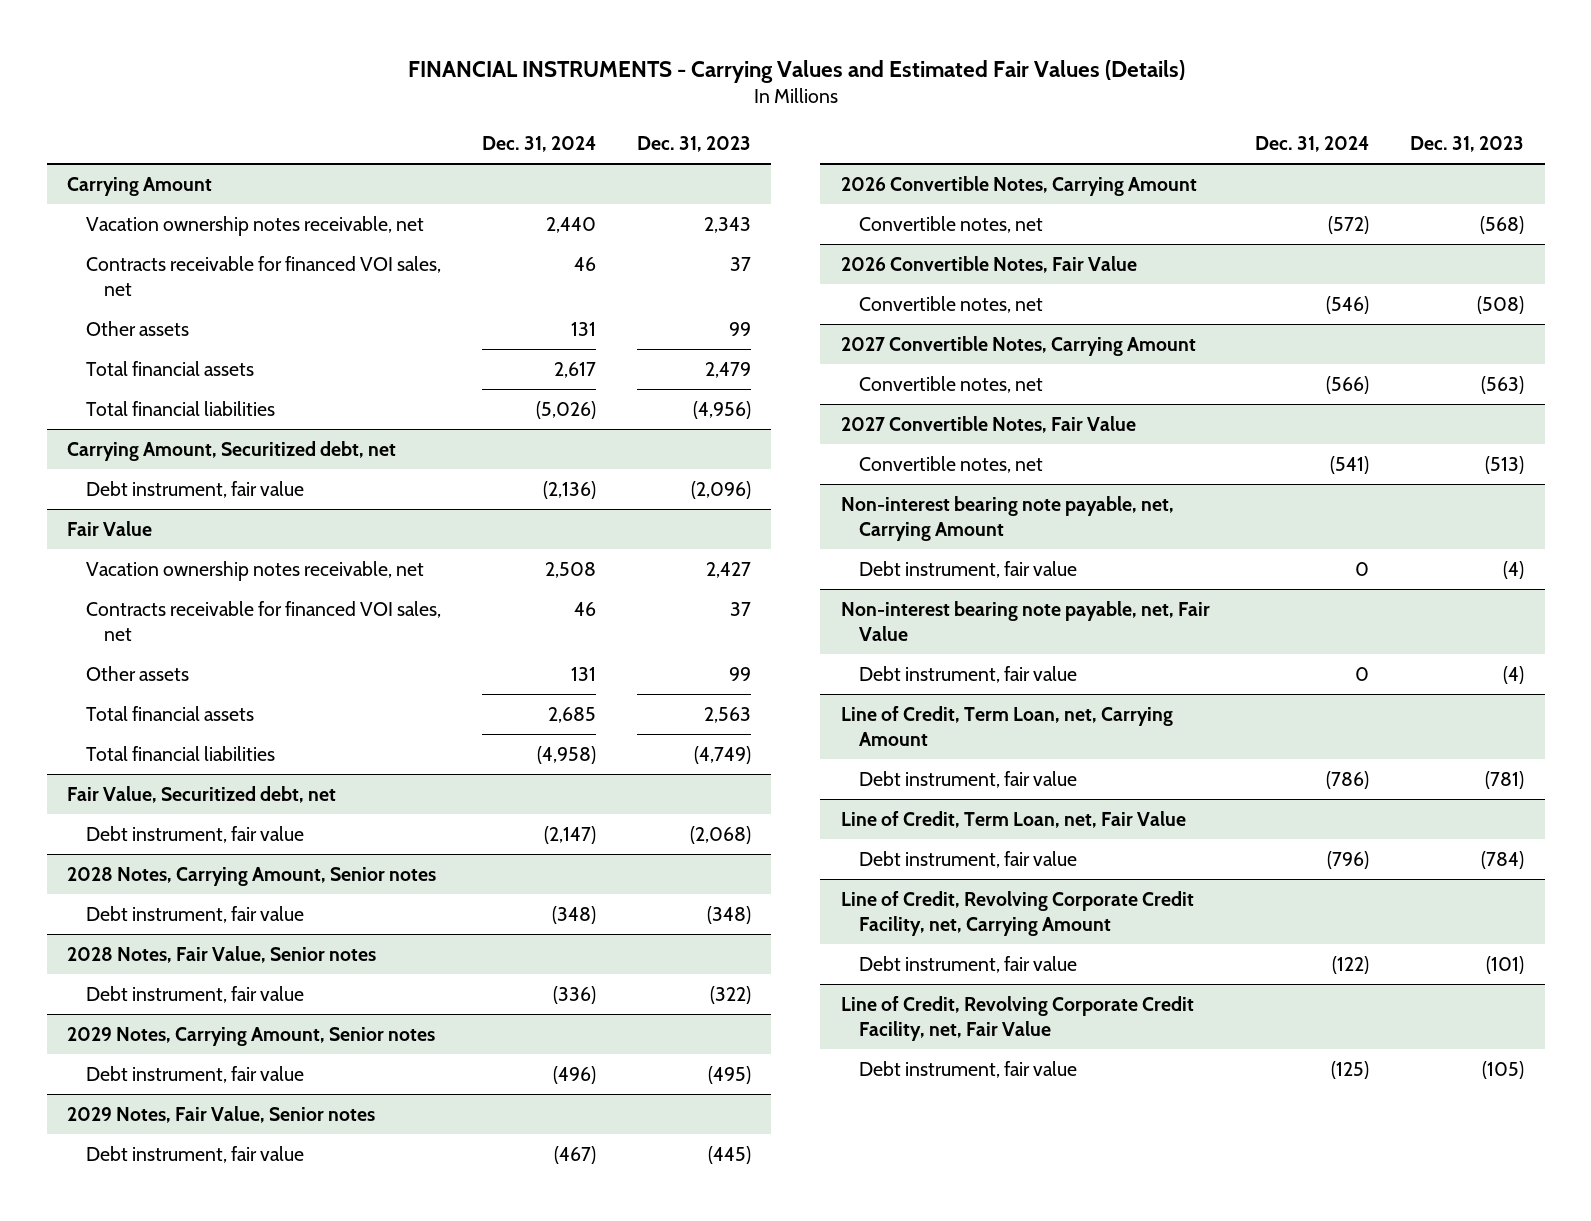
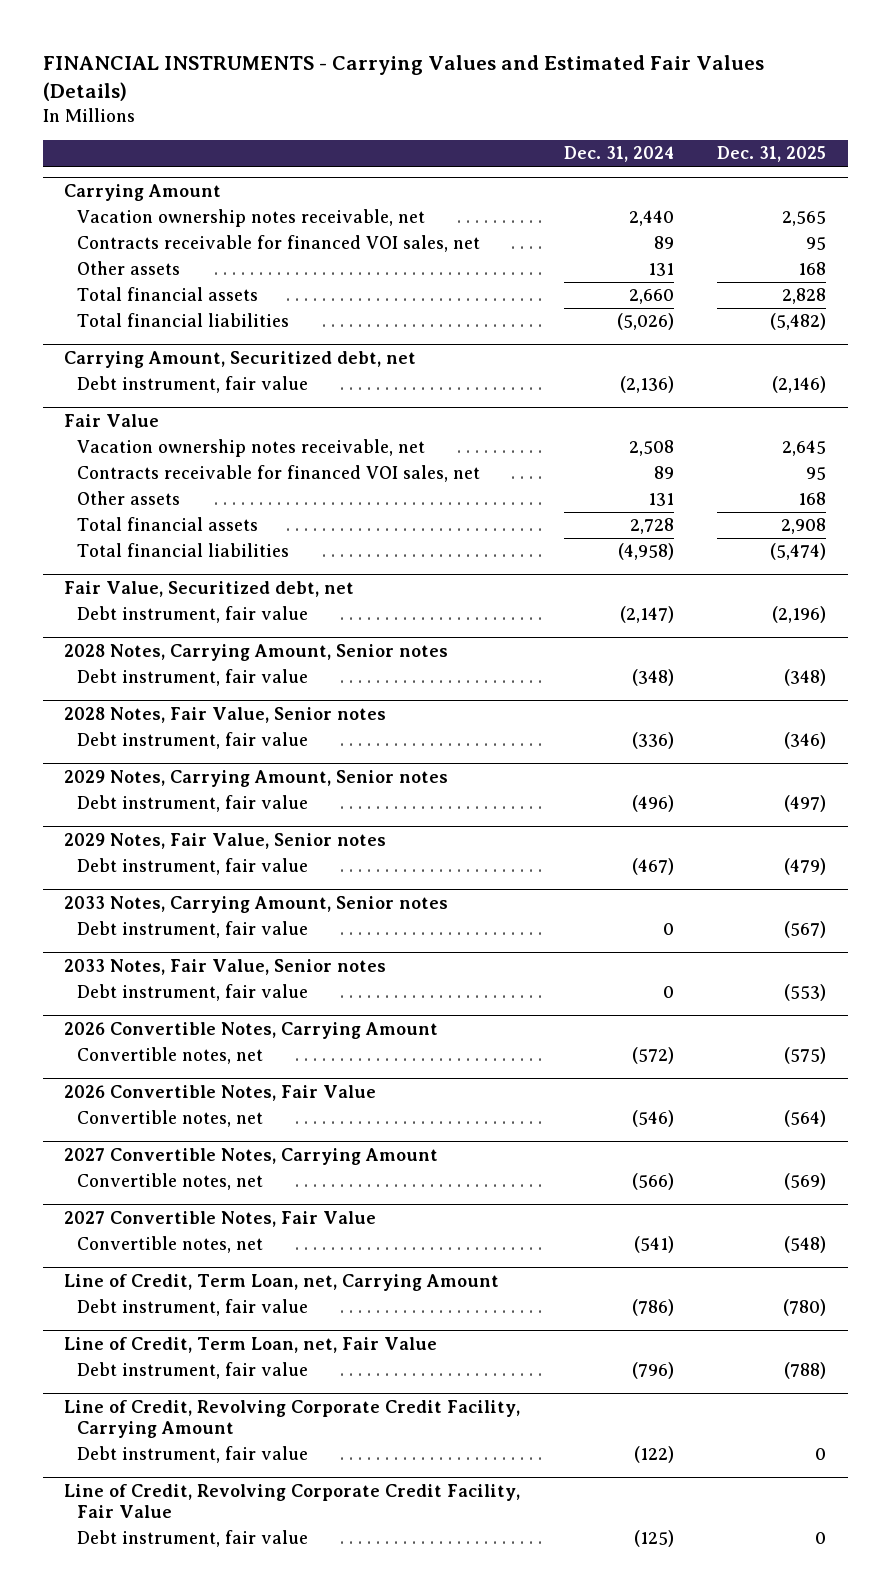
[636,135,751,152] Dec. 31, 2023 -> none
none -> [717,146,827,163] Dec. 31, 2025
[573,256,596,271] 46 -> [653,236,674,250] 89
[553,361,596,378] 2,617 -> [628,289,674,305] 2,660
[573,601,596,616] 46 -> [653,466,674,480] 89
[547,706,596,723] 2,685 -> [629,518,674,535] 2,728
none -> [64,895,449,913] 2033 Notes, Carrying Amount, Senior notes
none -> [77,921,309,939] Debt instrument, fair value
none -> [64,958,387,975] 2033 Notes, Fair Value, Senior notes
none -> [77,984,309,1002] Debt instrument, fair value
[840,495,1174,541] Non-interest bearing note payable, net, Carrying Amount -> none
[859,560,1078,578] Debt instrument, fair value -> none
[840,600,1210,641] Non-interest bearing note payable, net, Fair Value -> none
[859,665,1078,683] Debt instrument, fair value -> none
[840,890,1194,936] Line of Credit, Revolving Corporate Credit Facility, net, Carrying Amount -> [64,1399,521,1439] Line of Credit, Revolving Corporate Credit Facility, Carrying Amount
[840,995,1194,1041] Line of Credit, Revolving Corporate Credit Facility, net, Fair Value -> [64,1483,521,1519] Line of Credit, Revolving Corporate Credit Facility, Fair Value

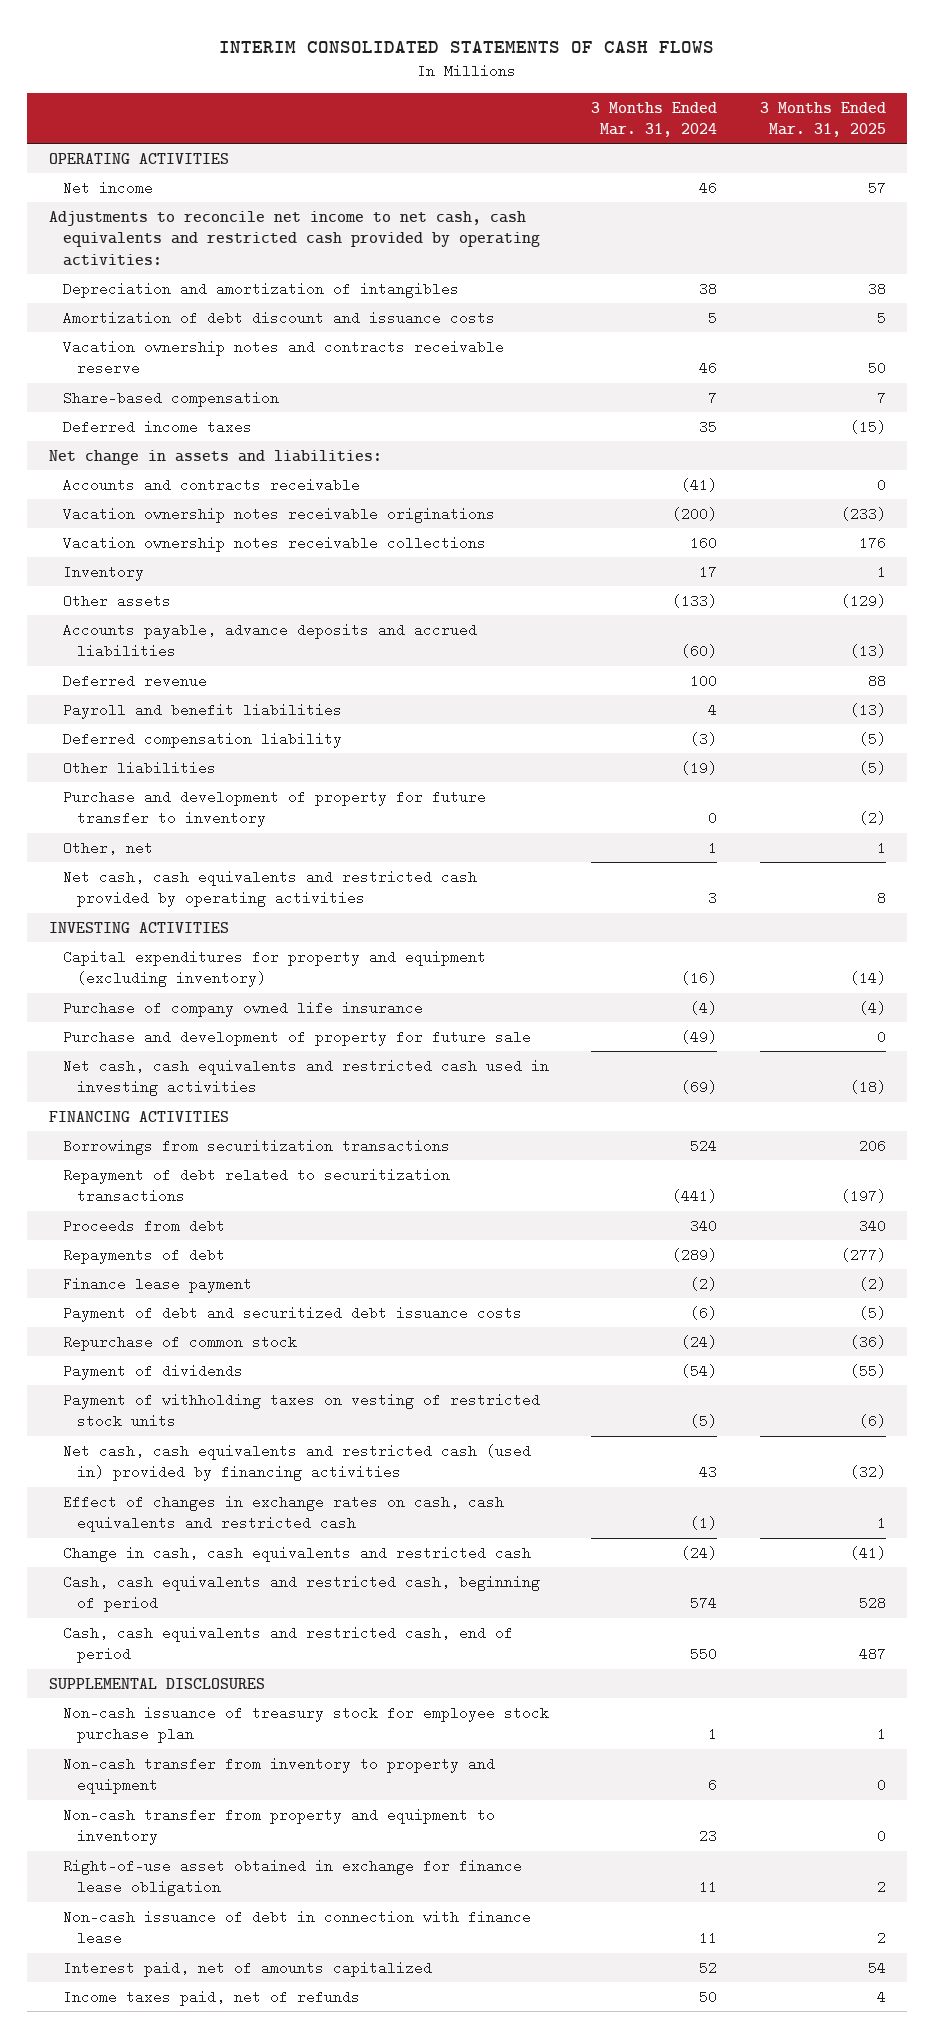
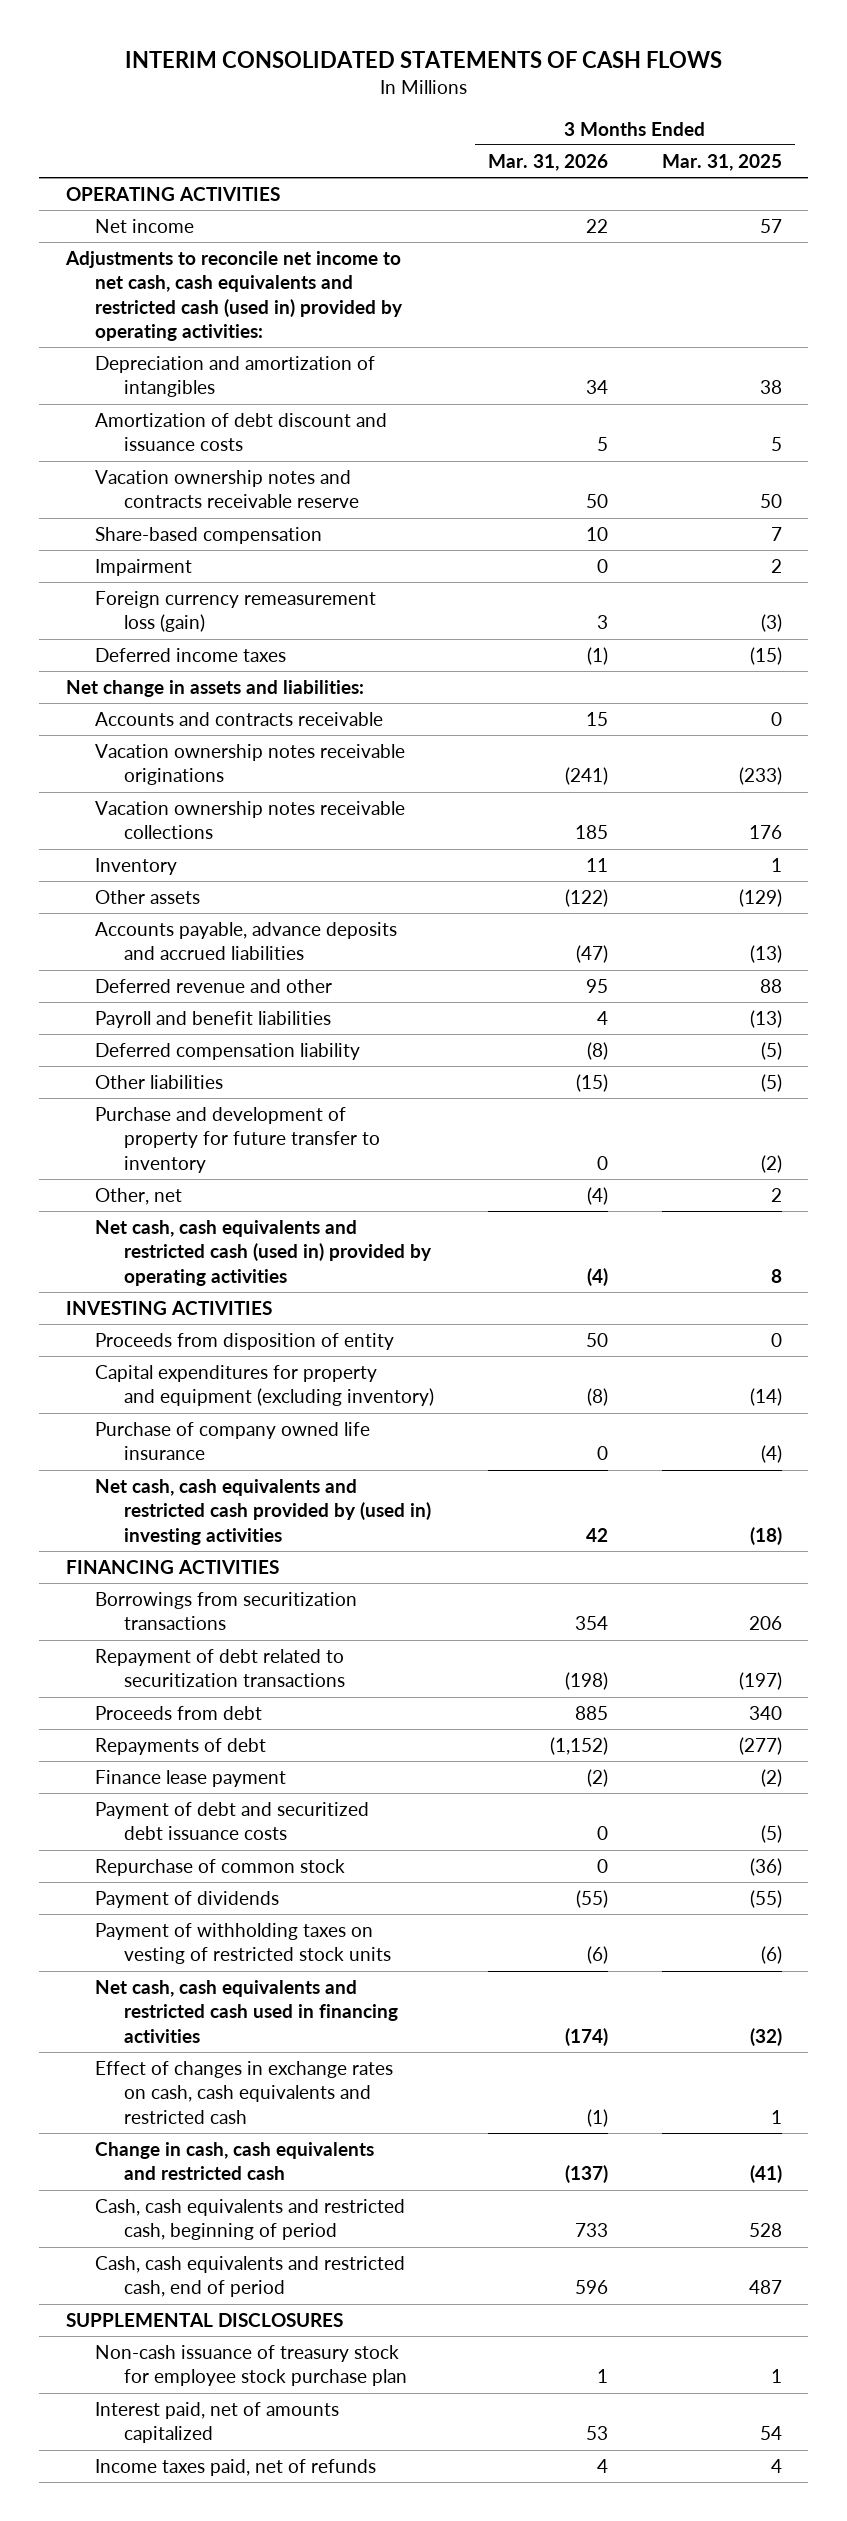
[591,101,718,138] 3 Months Ended Mar. 31, 2024 -> none
none -> [487,153,608,171] Mar. 31, 2026
[48,210,540,266] Adjustments to reconcile net income to net cash, cash equivalents and restricted cash provided by operating activities: -> [64,250,404,341] Adjustments to reconcile net income to net cash, cash equivalents and restricted cash (used in) provided by operating activities:
none -> [95,558,193,576] Impairment
none -> [95,590,377,633] Foreign currency remeasurement loss (gain)
[62,673,207,688] Deferred revenue -> [95,978,333,993] Deferred revenue and other
[876,840,886,855] 1 -> [770,1187,782,1202] 2
[62,869,477,908] Net cash, cash equivalents and restricted cash provided by operating activities -> [95,1219,433,1286] Net cash, cash equivalents and restricted cash (used in) provided by operating activities
none -> [95,1332,395,1350] Proceeds from disposition of entity
[62,1029,531,1046] Purchase and development of property for future sale -> none
[62,1058,549,1097] Net cash, cash equivalents and restricted cash used in investing activities -> [95,1478,432,1545] Net cash, cash equivalents and restricted cash provided by (used in) investing activities
[62,1443,531,1482] Net cash, cash equivalents and restricted cash (used in) provided by financing activities -> [95,1979,399,2043] Net cash, cash equivalents and restricted cash used in financing activities
[62,1756,495,1795] Non-cash transfer from inventory to property and equipment -> none
[62,1807,495,1846] Non-cash transfer from property and equipment to inventory -> none
[62,1858,522,1897] Right-of-use asset obtained in exchange for finance lease obligation -> none
[62,1909,531,1946] Non-cash issuance of debt in connection with finance lease -> none

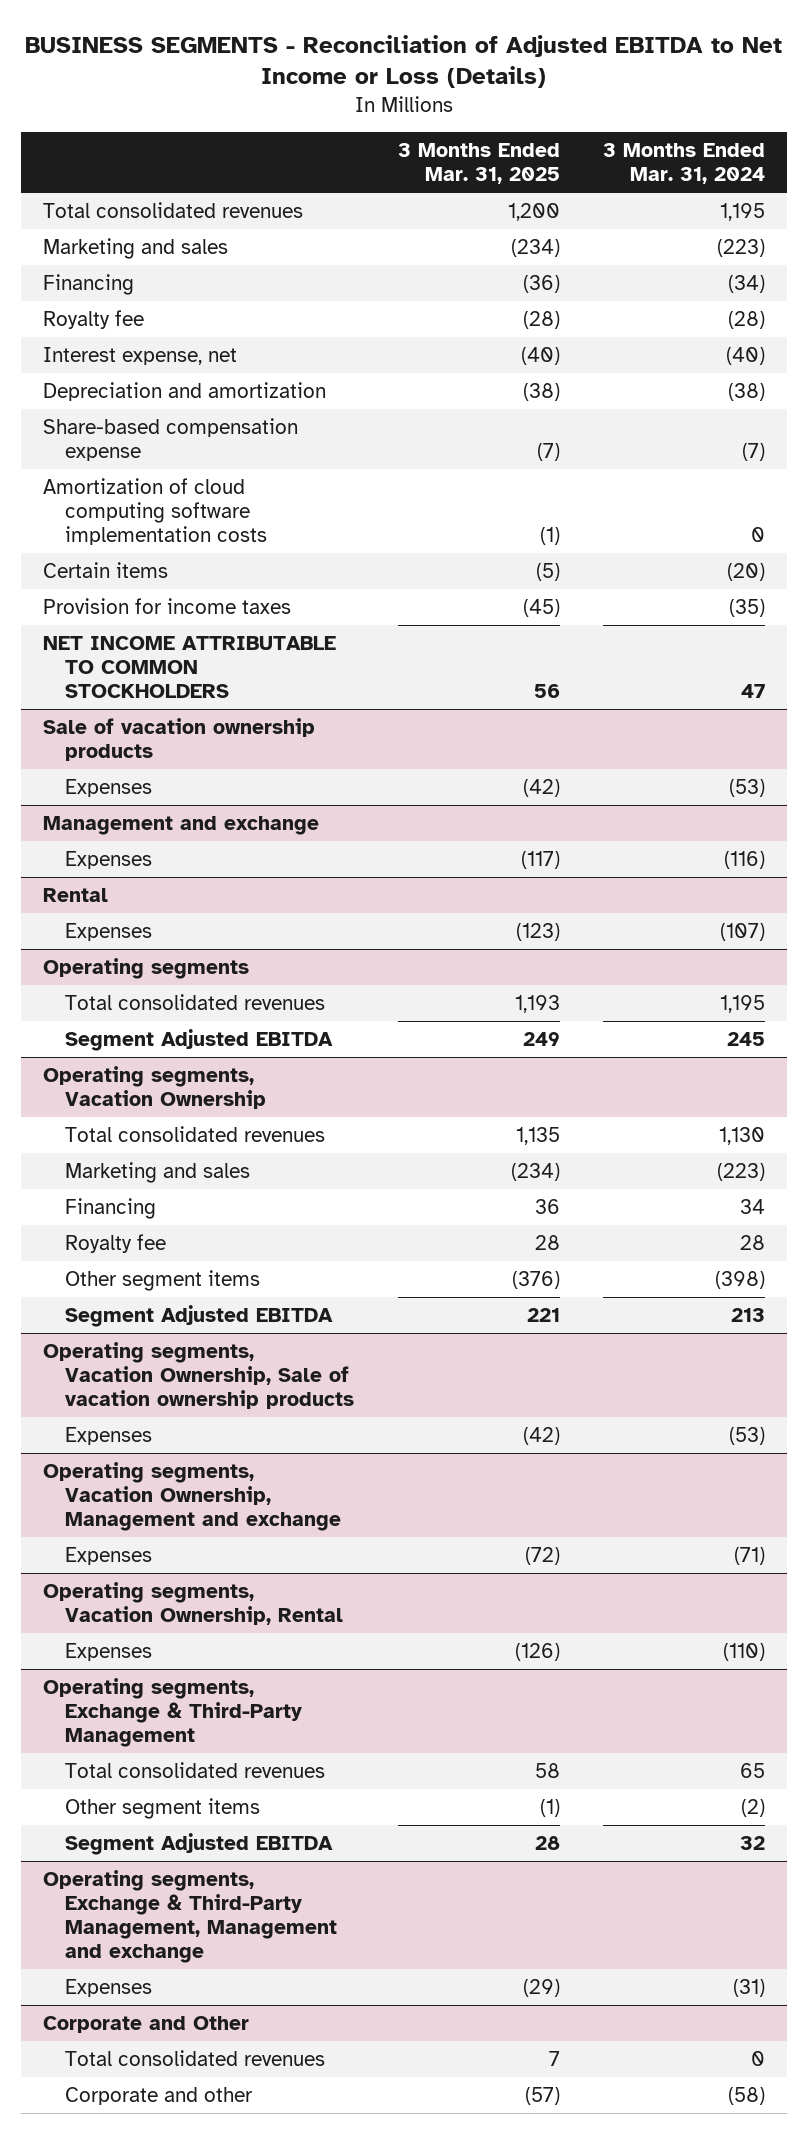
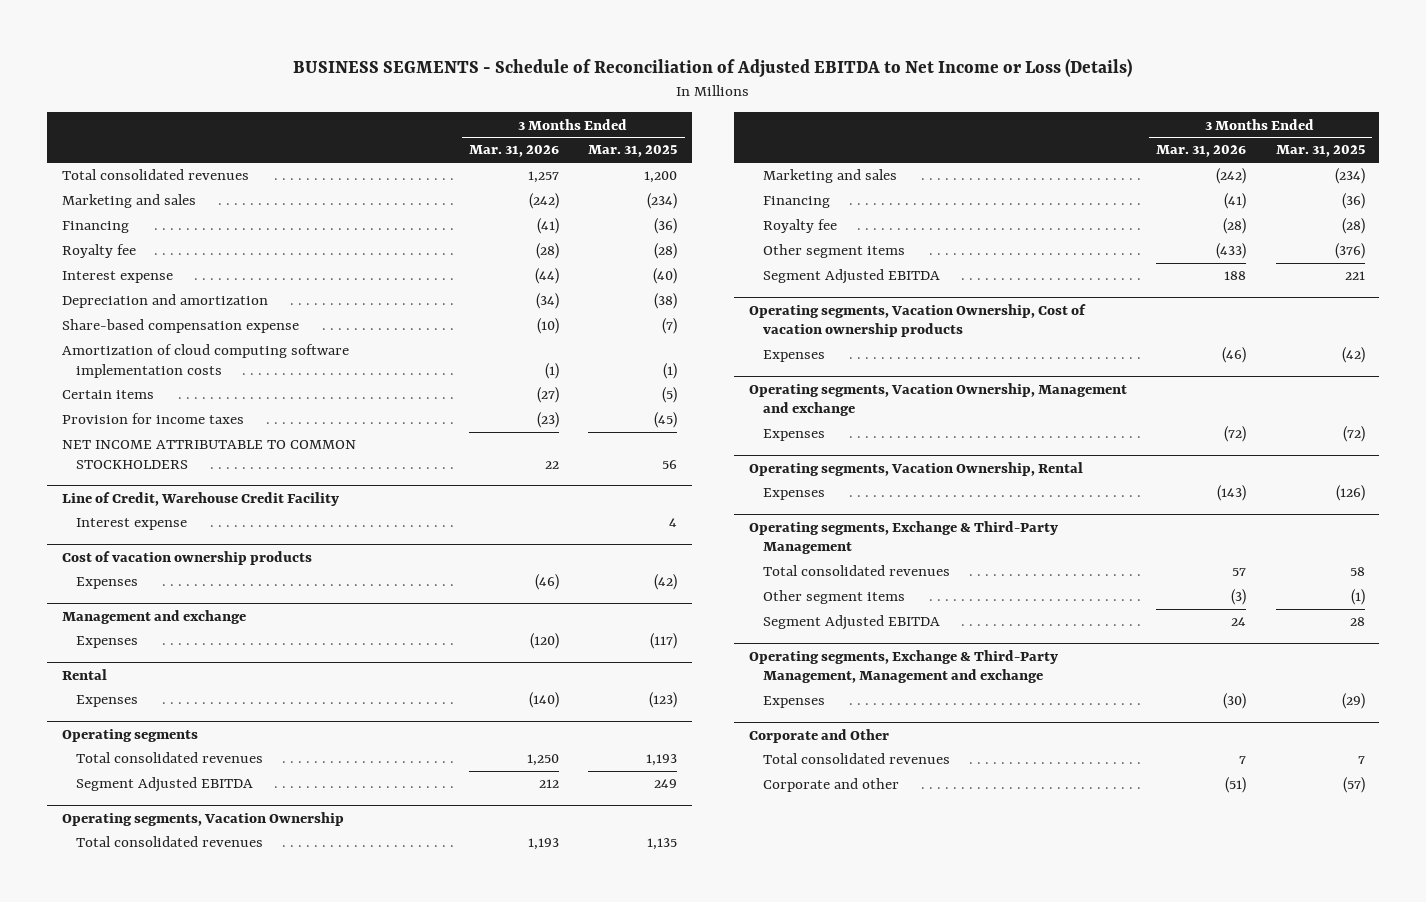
[25,34,783,89] BUSINESS SEGMENTS - Reconciliation of Adjusted EBITDA to Net Income or Loss (Details) -> [293,58,1133,79] BUSINESS SEGMENTS - Schedule of Reconciliation of Adjusted EBITDA to Net Income or Loss (Details)
[603,143,766,185] 3 Months Ended Mar. 31, 2024 -> none
none -> [469,145,560,158] Mar. 31, 2026
[43,346,238,365] Interest expense, net -> [61,271,173,284] Interest expense
none -> [61,491,339,506] Line of Credit, Warehouse Credit Facility
none -> [75,518,187,531] Interest expense
[43,717,316,762] Sale of vacation ownership products -> [61,550,312,565] Cost of vacation ownership products
[534,1198,560,1214] 36 -> [1341,193,1365,210] (36)
[534,1234,560,1250] 28 -> [1341,218,1365,235] (28)
[43,1341,355,1410] Operating segments, Vacation Ownership, Sale of vacation ownership products -> [748,303,1086,338] Operating segments, Vacation Ownership, Cost of vacation ownership products

